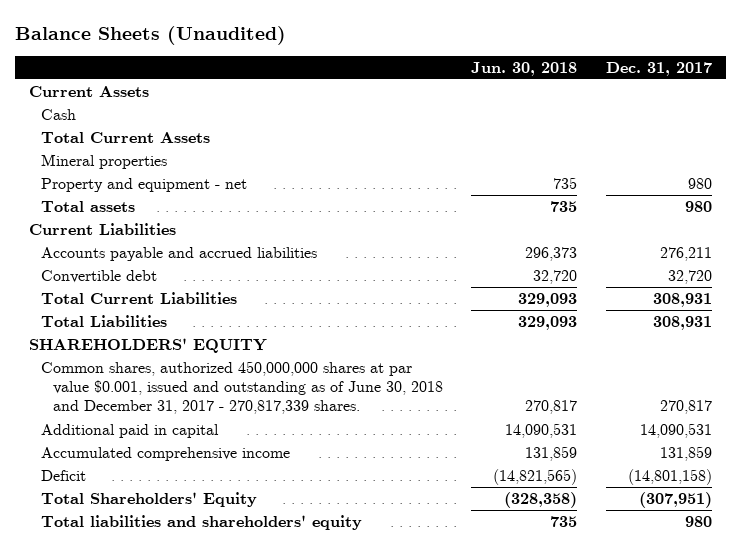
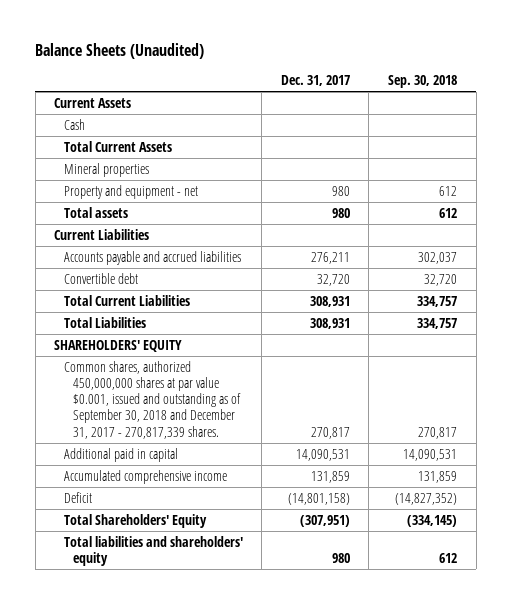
[471,61,578,76] Jun. 30, 2018 -> none
none -> [388,74,458,88] Sep. 30, 2018
[41,361,443,415] Common shares, authorized 450,000,000 shares at par value $0.001, issued and outstanding as of June 30, 2018 and December 31, 2017 - 270,817,339 shares. -> [63,360,242,439] Common shares, authorized 450,000,000 shares at par value $0.001, issued and outstanding as of September 30, 2018 and December 31, 2017 - 270,817,339 shares.

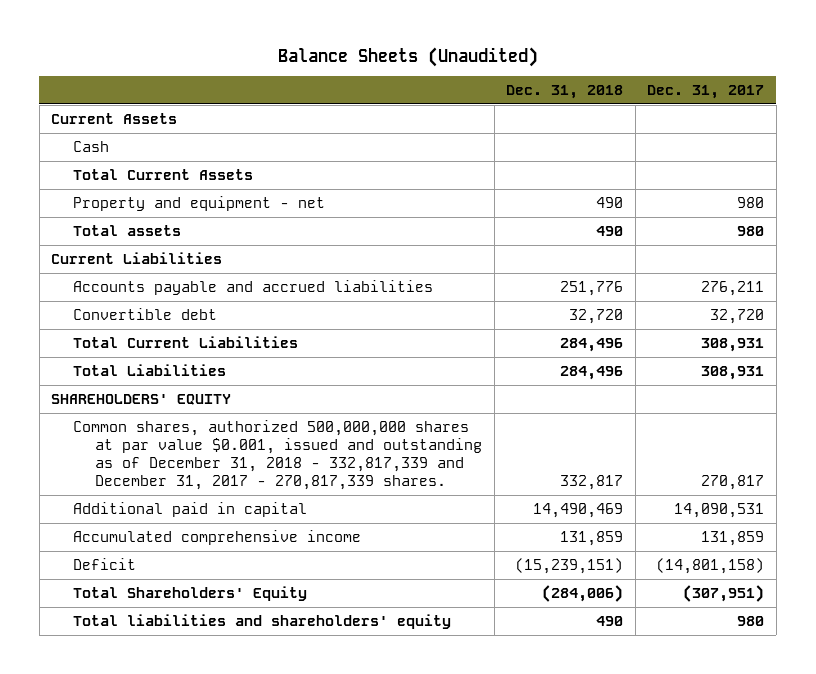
[388,74,458,88] Sep. 30, 2018 -> none
none -> [506,85,624,100] Dec. 31, 2018
[63,162,149,177] Mineral properties -> none
[63,360,242,439] Common shares, authorized 450,000,000 shares at par value $0.001, issued and outstanding as of September 30, 2018 and December 31, 2017 - 270,817,339 shares. -> [73,419,483,490] Common shares, authorized 500,000,000 shares at par value $0.001, issued and outstanding as of December 31, 2018 - 332,817,339 and December 31, 2017 - 270,817,339 shares.

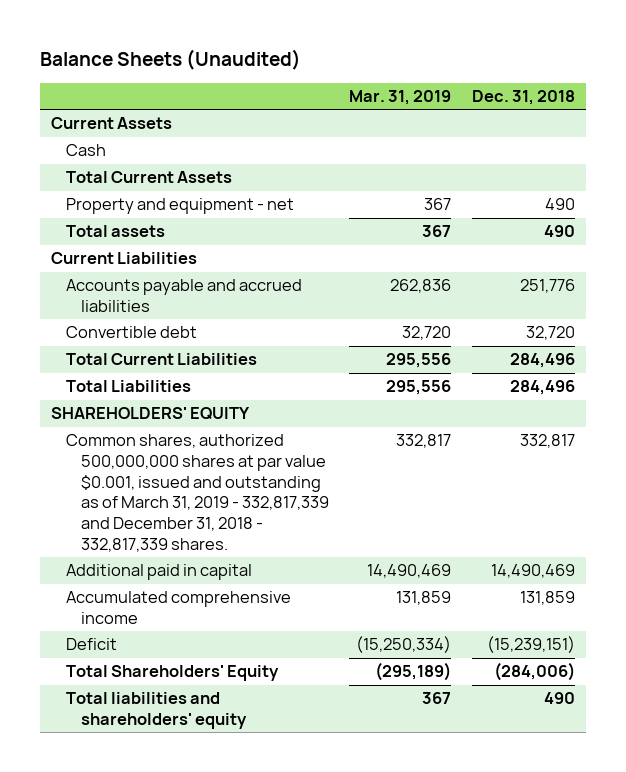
[647,85,765,100] Dec. 31, 2017 -> none
none -> [349,89,452,105] Mar. 31, 2019
[73,419,483,490] Common shares, authorized 500,000,000 shares at par value $0.001, issued and outstanding as of December 31, 2018 - 332,817,339 and December 31, 2017 - 270,817,339 shares. -> [65,434,329,552] Common shares, authorized 500,000,000 shares at par value $0.001, issued and outstanding as of March 31, 2019 - 332,817,339 and December 31, 2018 - 332,817,339 shares.

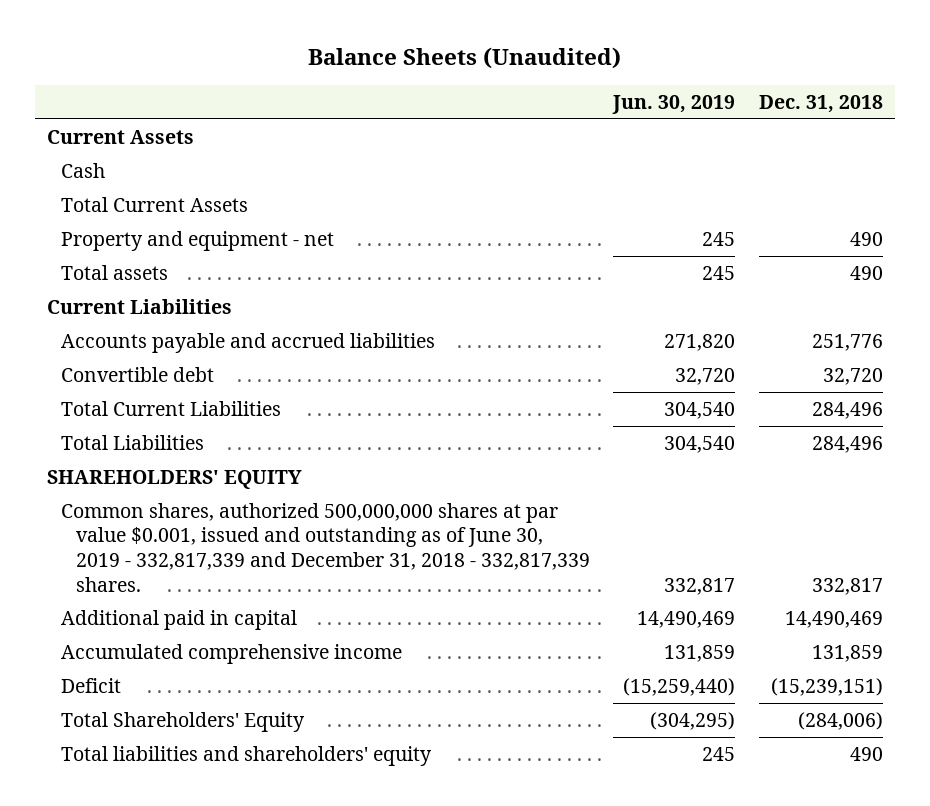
[349,89,452,105] Mar. 31, 2019 -> none
none -> [612,94,736,114] Jun. 30, 2019
[65,434,329,552] Common shares, authorized 500,000,000 shares at par value $0.001, issued and outstanding as of March 31, 2019 - 332,817,339 and December 31, 2018 - 332,817,339 shares. -> [61,502,590,592] Common shares, authorized 500,000,000 shares at par value $0.001, issued and outstanding as of June 30, 2019 - 332,817,339 and December 31, 2018 - 332,817,339 shares.

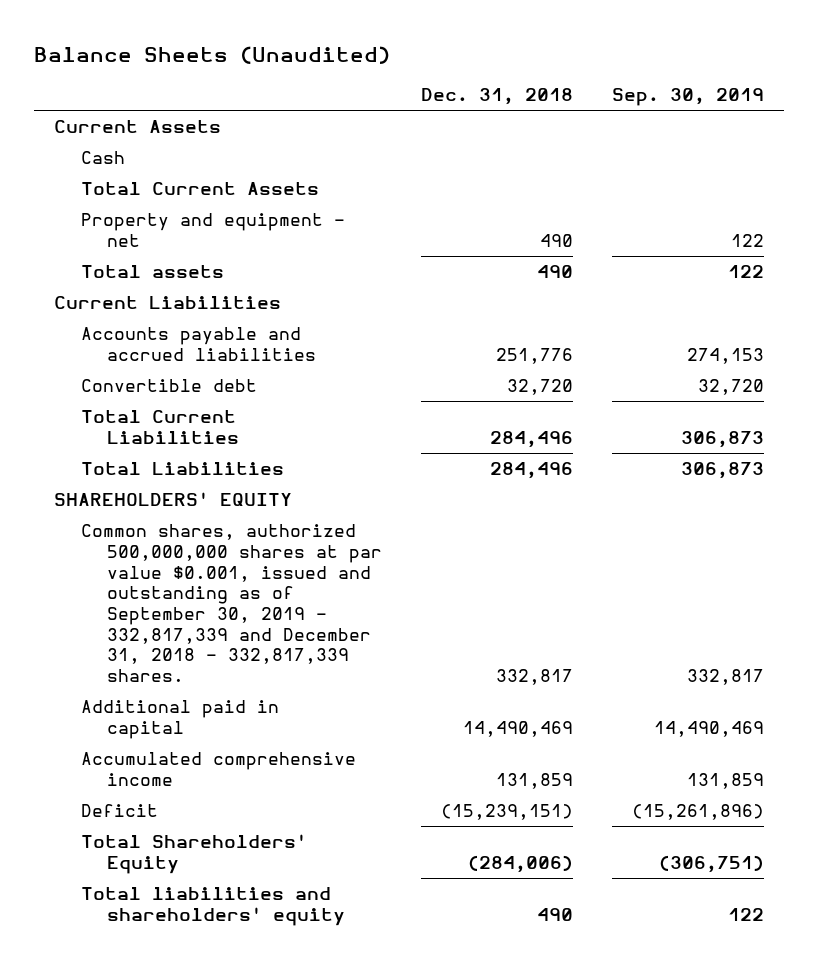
[612,94,736,114] Jun. 30, 2019 -> none
none -> [612,88,765,107] Sep. 30, 2019
[61,502,590,592] Common shares, authorized 500,000,000 shares at par value $0.001, issued and outstanding as of June 30, 2019 - 332,817,339 and December 31, 2018 - 332,817,339 shares. -> [80,524,383,682] Common shares, authorized 500,000,000 shares at par value $0.001, issued and outstanding as of September 30, 2019 - 332,817,339 and December 31, 2018 - 332,817,339 shares.

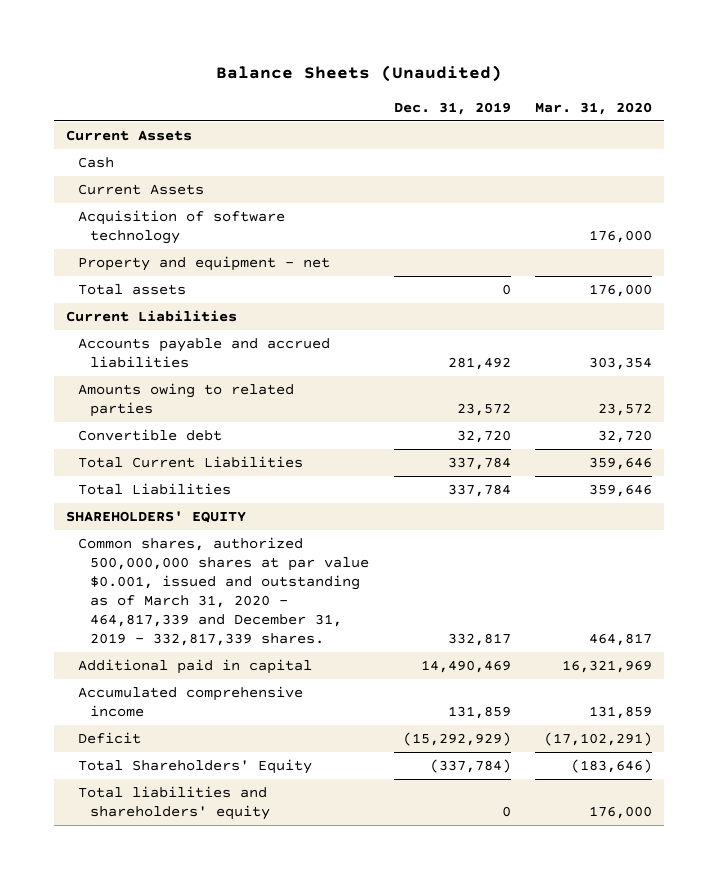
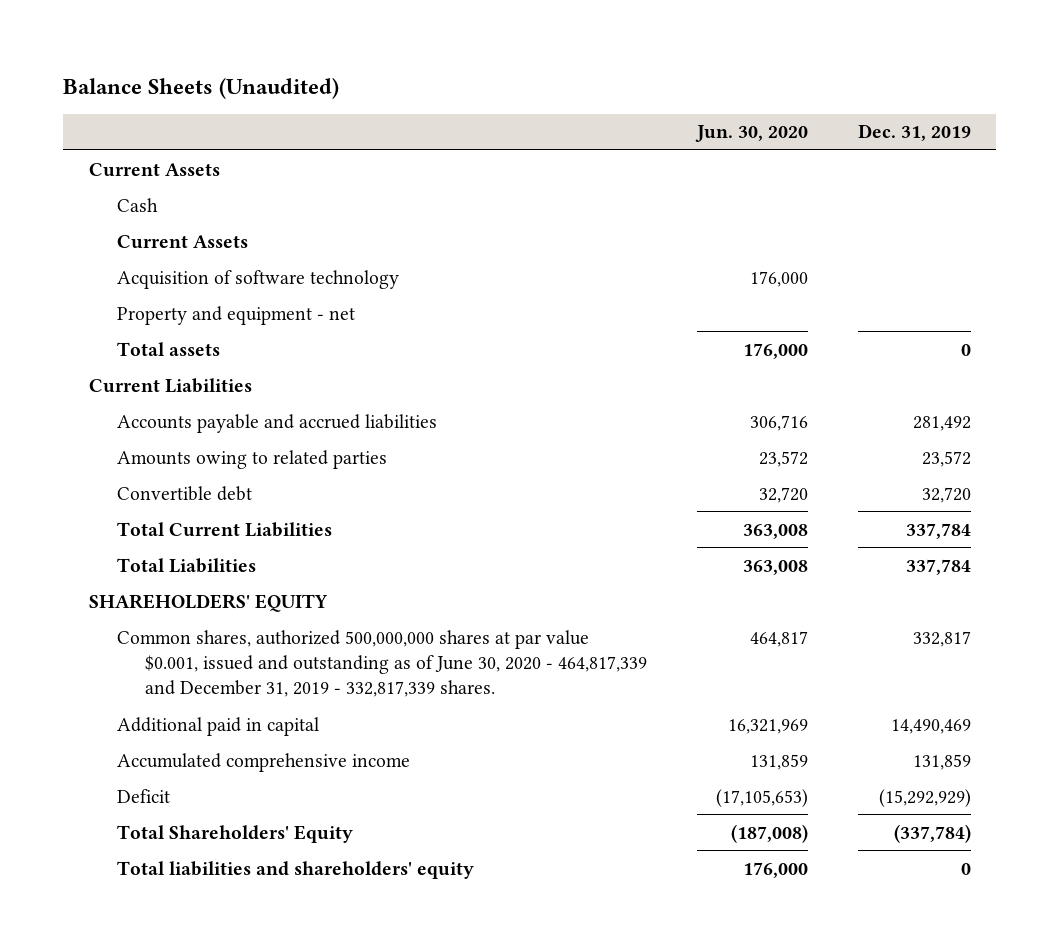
[534,101,652,115] Mar. 31, 2020 -> none
none -> [694,125,808,143] Jun. 30, 2020
[78,537,370,647] Common shares, authorized 500,000,000 shares at par value $0.001, issued and outstanding as of March 31, 2020 - 464,817,339 and December 31, 2019 - 332,817,339 shares. -> [116,629,647,698] Common shares, authorized 500,000,000 shares at par value $0.001, issued and outstanding as of June 30, 2020 - 464,817,339 and December 31, 2019 - 332,817,339 shares.

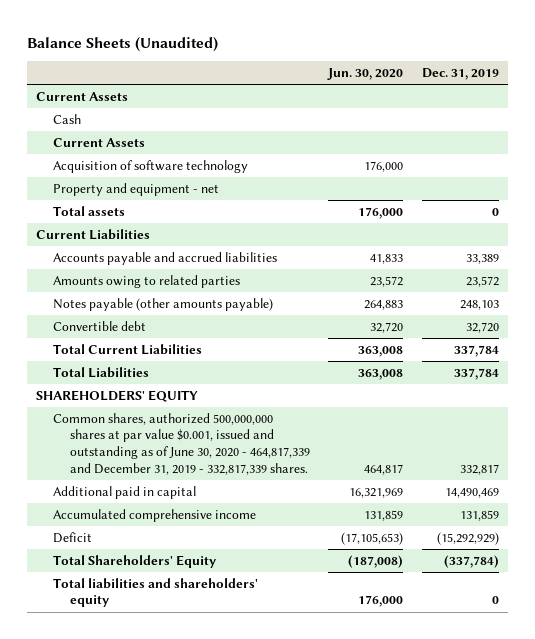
[749,414,808,431] 306,716 -> [370,253,404,264] 41,833
[913,415,972,431] 281,492 -> [465,253,499,264] 33,389
none -> [53,297,274,311] Notes payable (other amounts payable)

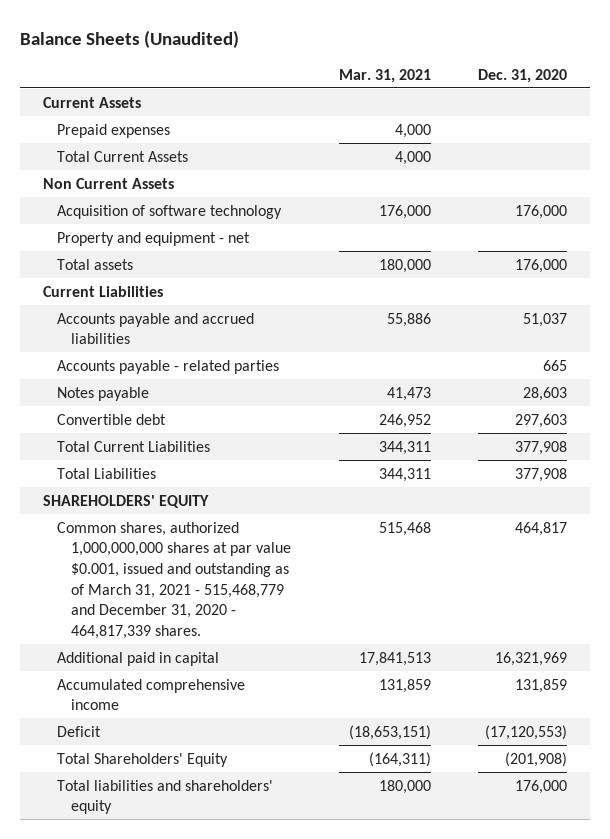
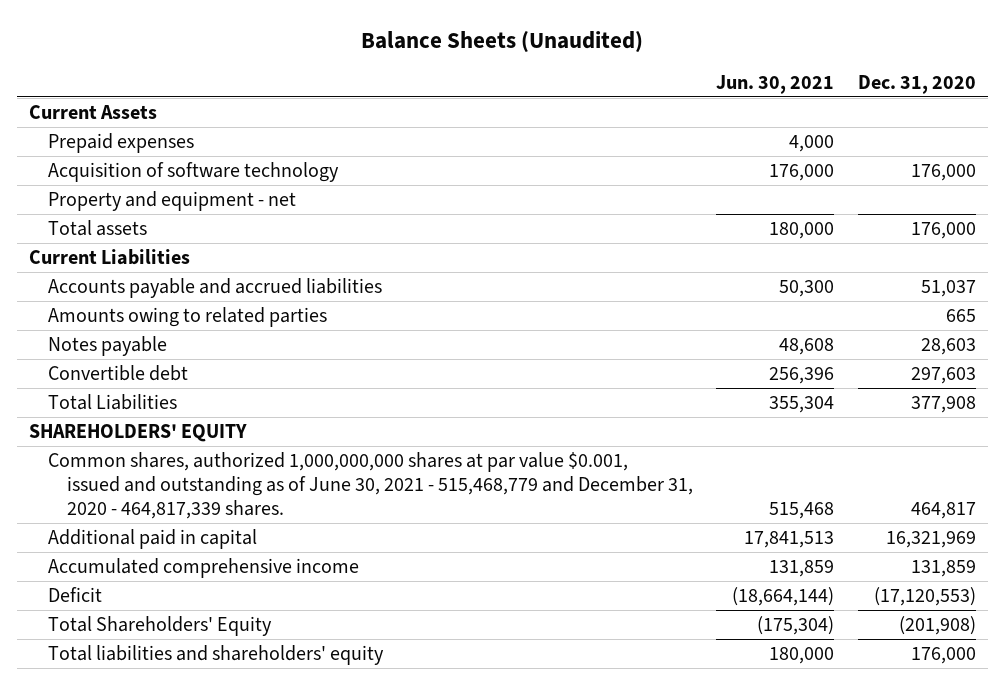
[338,68,431,83] Mar. 31, 2021 -> none
none -> [716,75,835,95] Jun. 30, 2021
[57,150,189,162] Total Current Assets -> none
[43,177,175,189] Non Current Assets -> none
[57,359,280,374] Accounts payable - related parties -> [47,307,327,328] Amounts owing to related parties
[57,440,211,452] Total Current Liabilities -> none
[57,521,292,640] Common shares, authorized 1,000,000,000 shares at par value $0.001, issued and outstanding as of March 31, 2021 - 515,468,779 and December 31, 2020 - 464,817,339 shares. -> [47,452,693,519] Common shares, authorized 1,000,000,000 shares at par value $0.001, issued and outstanding as of June 30, 2021 - 515,468,779 and December 31, 2020 - 464,817,339 shares.

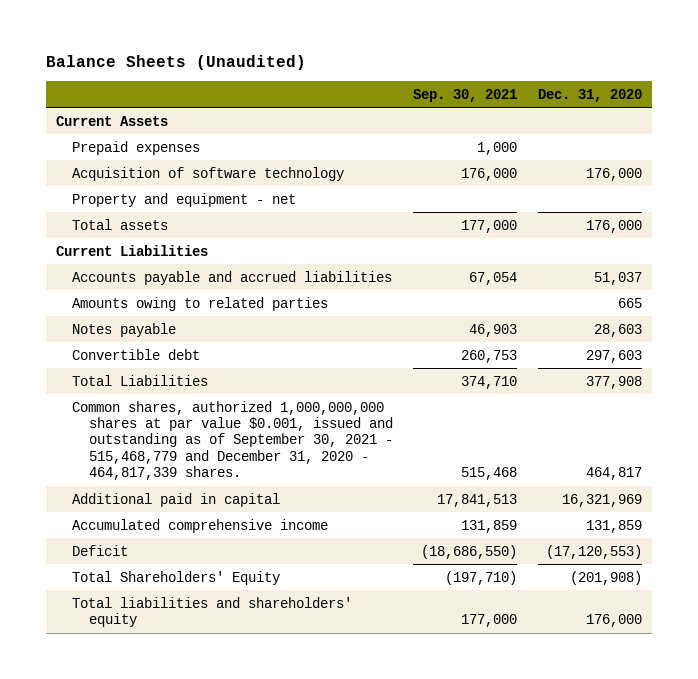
[716,75,835,95] Jun. 30, 2021 -> none
none -> [413,88,518,102] Sep. 30, 2021
[28,424,247,443] SHAREHOLDERS' EQUITY -> none
[47,452,693,519] Common shares, authorized 1,000,000,000 shares at par value $0.001, issued and outstanding as of June 30, 2021 - 515,468,779 and December 31, 2020 - 464,817,339 shares. -> [72,400,393,481] Common shares, authorized 1,000,000,000 shares at par value $0.001, issued and outstanding as of September 30, 2021 - 515,468,779 and December 31, 2020 - 464,817,339 shares.

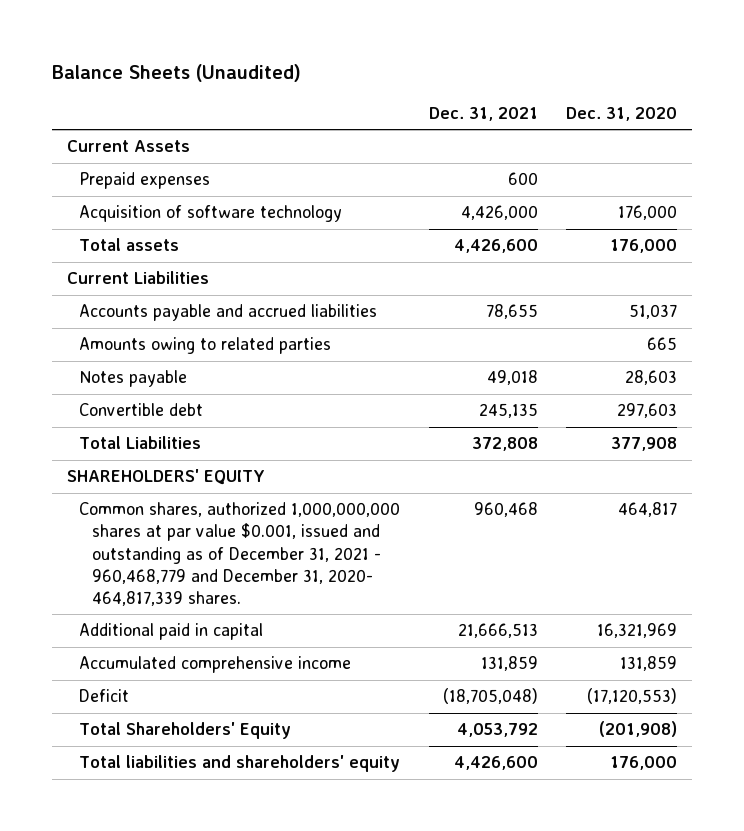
[413,88,518,102] Sep. 30, 2021 -> none
none -> [428,106,538,121] Dec. 31, 2021
[72,192,297,207] Property and equipment - net -> none
none -> [66,469,265,486] SHAREHOLDERS' EQUITY
[72,400,393,481] Common shares, authorized 1,000,000,000 shares at par value $0.001, issued and outstanding as of September 30, 2021 - 515,468,779 and December 31, 2020 - 464,817,339 shares. -> [79,502,401,606] Common shares, authorized 1,000,000,000 shares at par value $0.001, issued and outstanding as of December 31, 2021 - 960,468,779 and December 31, 2020- 464,817,339 shares.

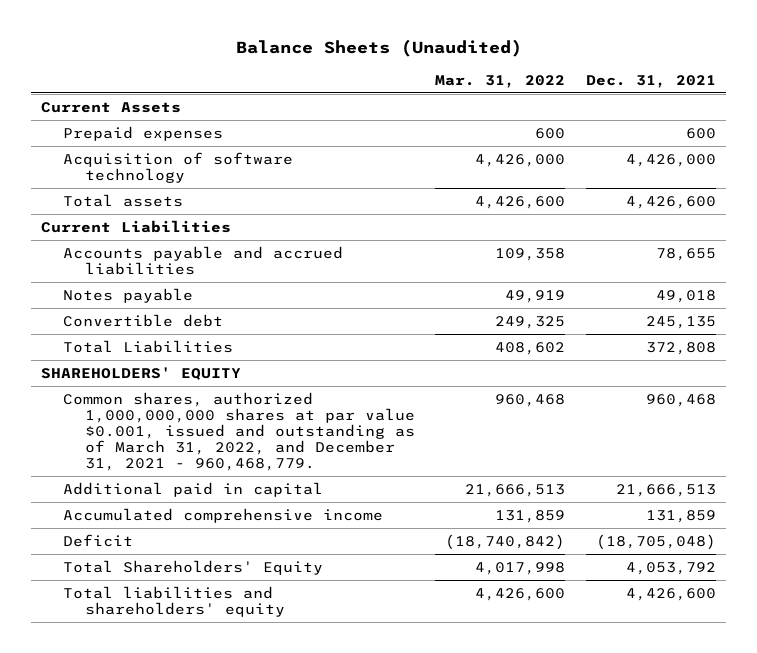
[566,106,678,121] Dec. 31, 2020 -> none
none -> [435,74,566,88] Mar. 31, 2022
[79,337,332,355] Amounts owing to related parties -> none
[79,502,401,606] Common shares, authorized 1,000,000,000 shares at par value $0.001, issued and outstanding as of December 31, 2021 - 960,468,779 and December 31, 2020- 464,817,339 shares. -> [63,391,416,471] Common shares, authorized 1,000,000,000 shares at par value $0.001, issued and outstanding as of March 31, 2022, and December 31, 2021 - 960,468,779.

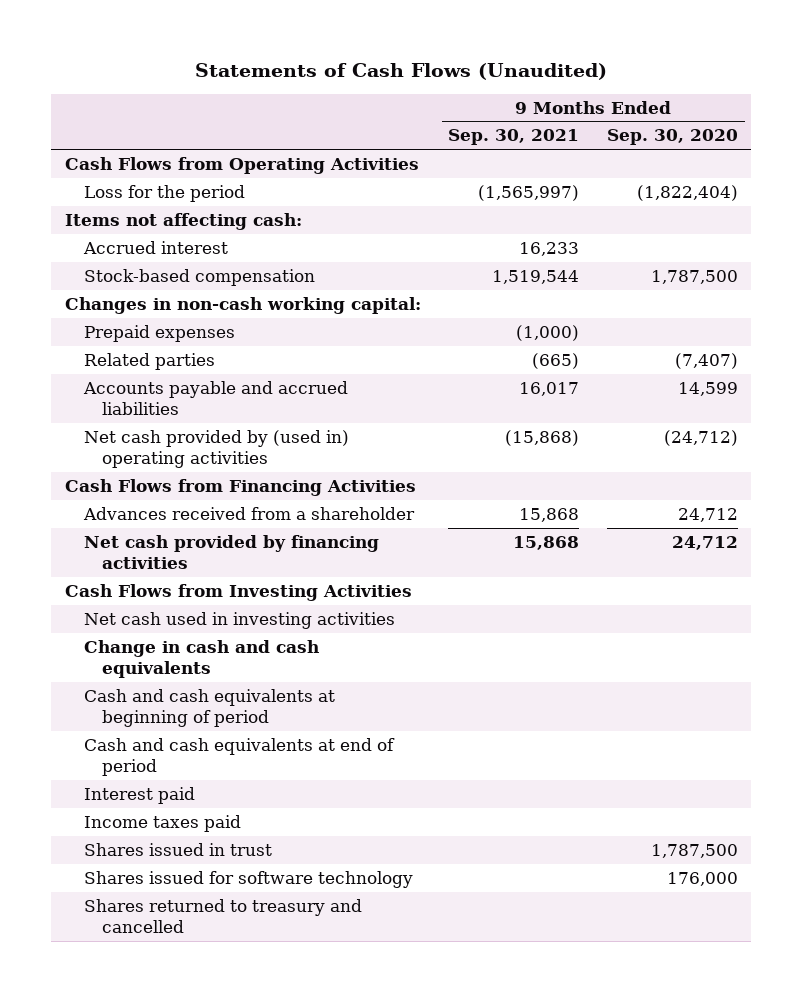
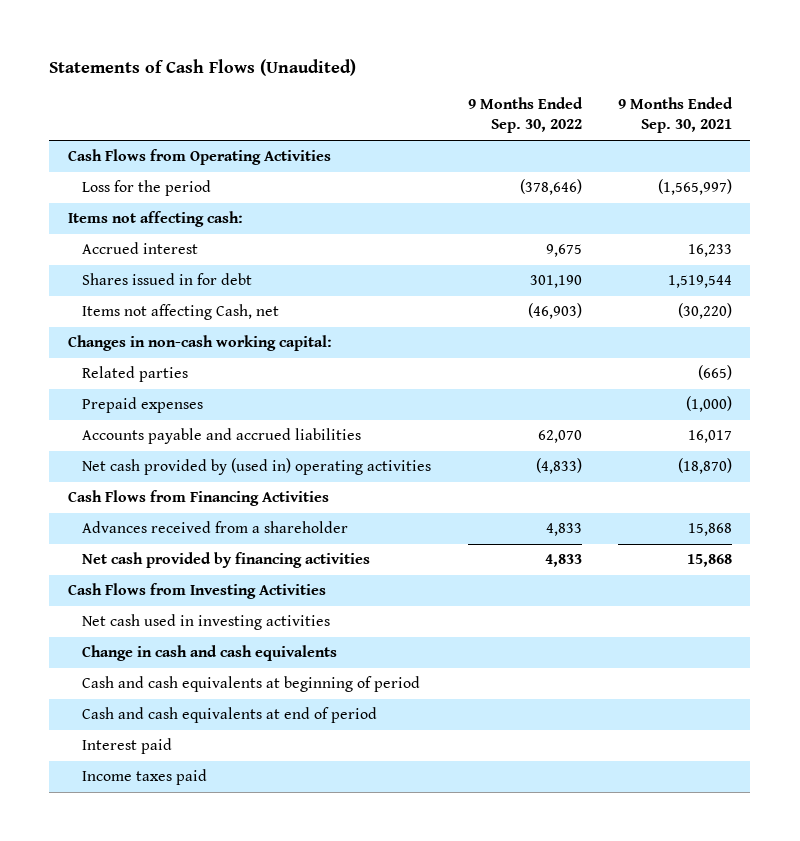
[606,129,738,146] Sep. 30, 2020 -> none
none -> [467,97,583,134] 9 Months Ended Sep. 30, 2022
[83,268,315,286] Stock-based compensation -> [81,273,252,286] Shares issued in for debt
none -> [81,304,279,321] Items not affecting Cash, net
[83,324,235,342] Prepaid expenses -> [81,397,203,414] Prepaid expenses
[505,429,580,446] (15,868) -> [678,458,733,475] (18,870)
[83,842,272,856] Shares issued in trust -> none
[83,870,413,888] Shares issued for software technology -> none
[83,898,362,934] Shares returned to treasury and cancelled -> none

